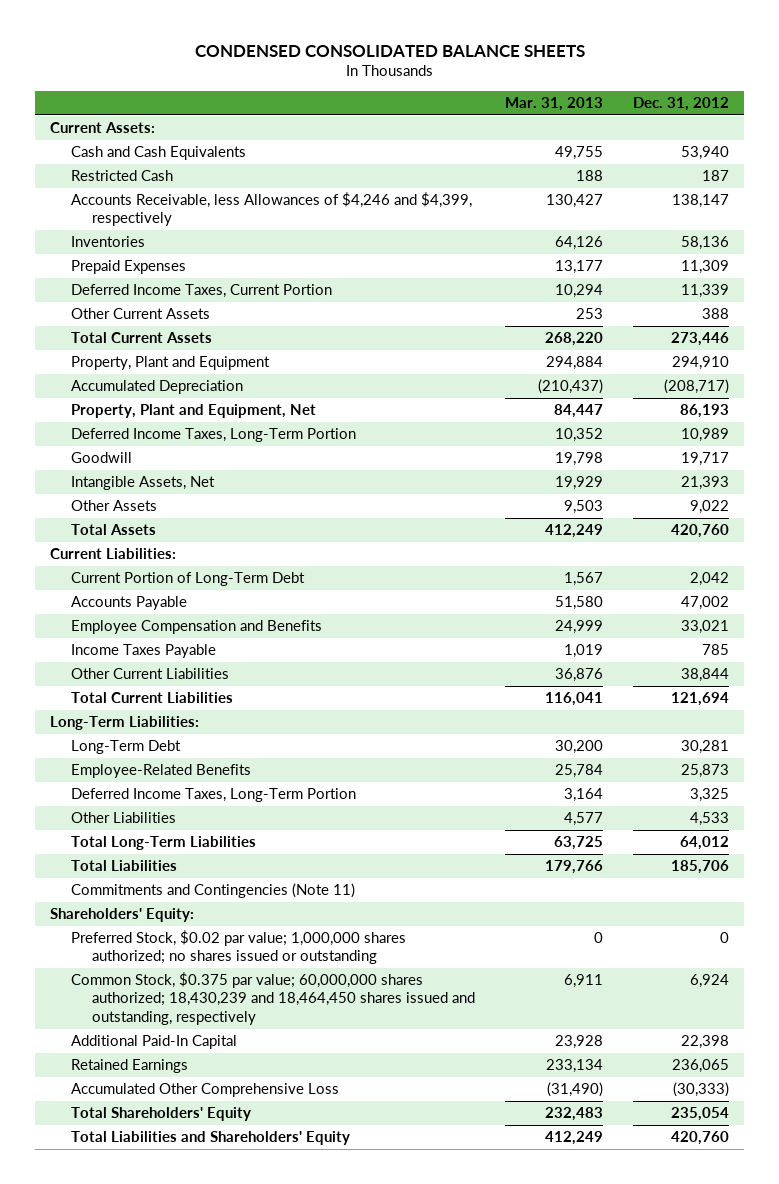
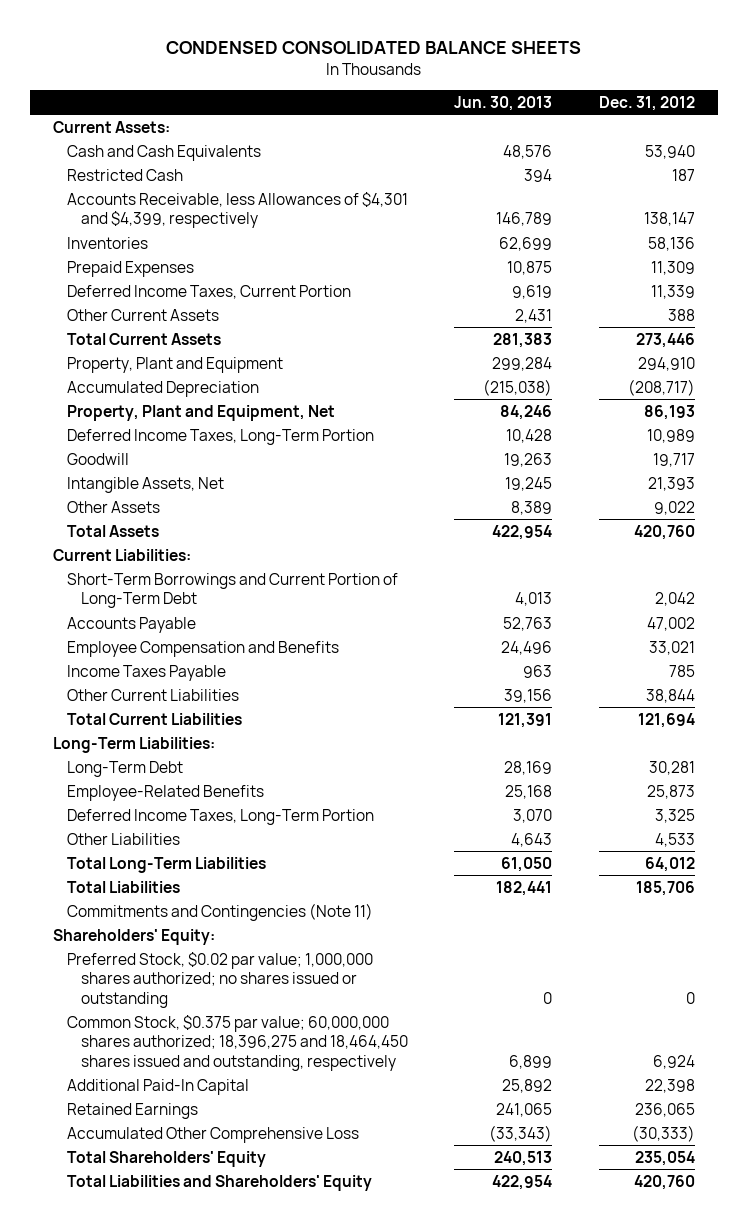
[505,96,604,111] Mar. 31, 2013 -> none
none -> [454,95,553,111] Jun. 30, 2013
[71,192,473,227] Accounts Receivable, less Allowances of $4,246 and $4,399, respectively -> [66,191,408,229] Accounts Receivable, less Allowances of $4,301 and $4,399, respectively
[71,572,306,587] Current Portion of Long-Term Debt -> [66,572,398,609] Short-Term Borrowings and Current Portion of Long-Term Debt
[71,972,476,1025] Common Stock, $0.375 par value; 60,000,000 shares authorized; 18,430,239 and 18,464,450 shares issued and outstanding, respectively -> [66,1014,408,1072] Common Stock, $0.375 par value; 60,000,000 shares authorized; 18,396,275 and 18,464,450 shares issued and outstanding, respectively

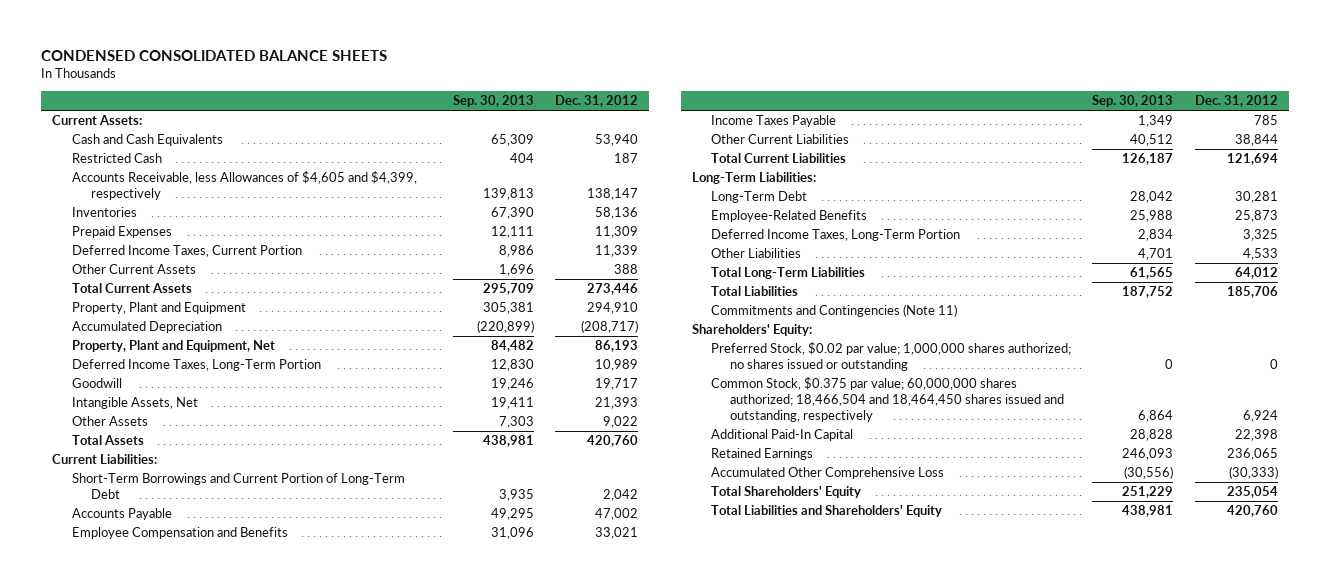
[454,95,553,111] Jun. 30, 2013 -> none
none -> [453,95,535,108] Sep. 30, 2013
[66,191,408,229] Accounts Receivable, less Allowances of $4,301 and $4,399, respectively -> [71,171,417,201] Accounts Receivable, less Allowances of $4,605 and $4,399, respectively
[66,1014,408,1072] Common Stock, $0.375 par value; 60,000,000 shares authorized; 18,396,275 and 18,464,450 shares issued and outstanding, respectively -> [711,377,1065,423] Common Stock, $0.375 par value; 60,000,000 shares authorized; 18,466,504 and 18,464,450 shares issued and outstanding, respectively

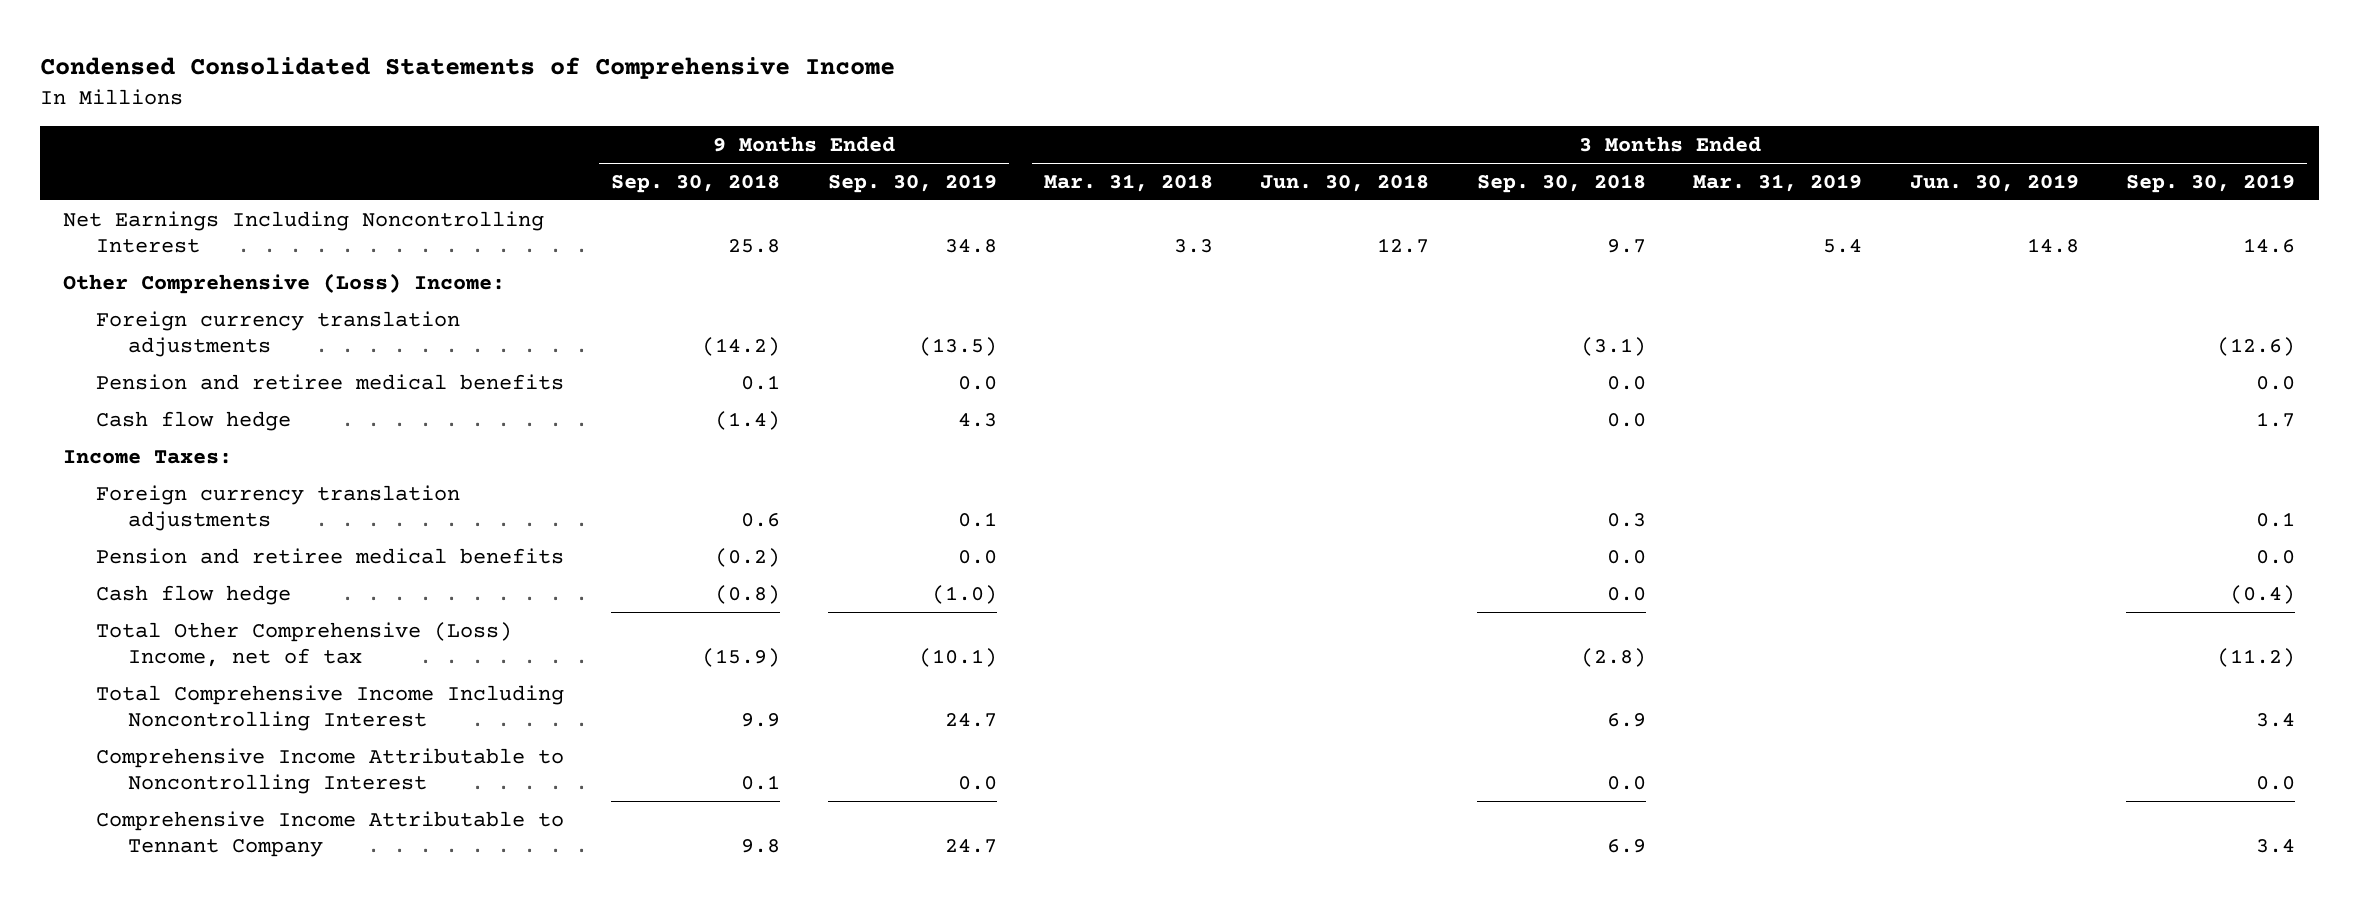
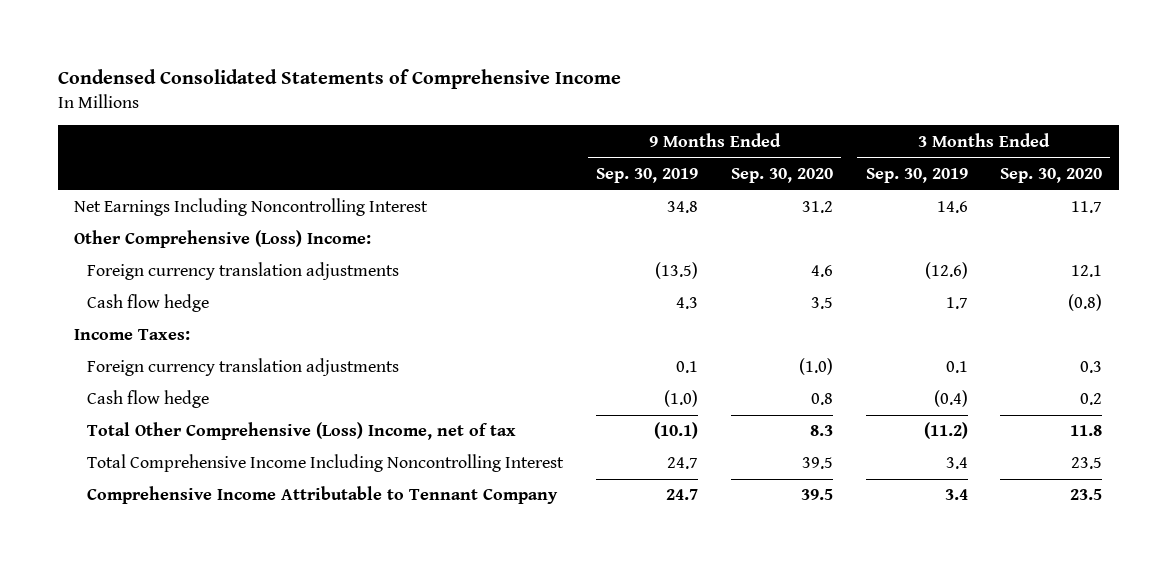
[611,173,781,193] Sep. 30, 2018 -> none
[1044,173,1214,192] Mar. 31, 2018 -> none
[1260,173,1430,192] Jun. 30, 2018 -> none
[1476,173,1646,193] Sep. 30, 2018 -> none
[1693,173,1863,192] Mar. 31, 2019 -> none
[1909,173,2079,192] Jun. 30, 2019 -> none
none -> [730,167,833,183] Sep. 30, 2020
none -> [1000,167,1103,183] Sep. 30, 2020
[95,373,564,390] Pension and retiree medical benefits -> none
[95,547,564,564] Pension and retiree medical benefits -> none
[95,747,564,794] Comprehensive Income Attributable to Noncontrolling Interest -> none

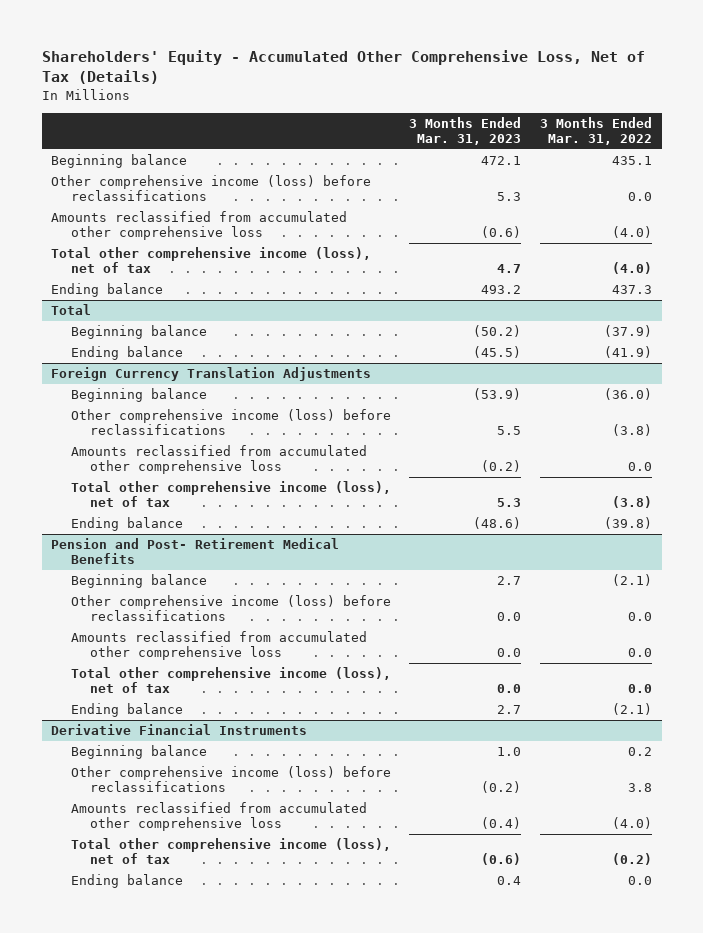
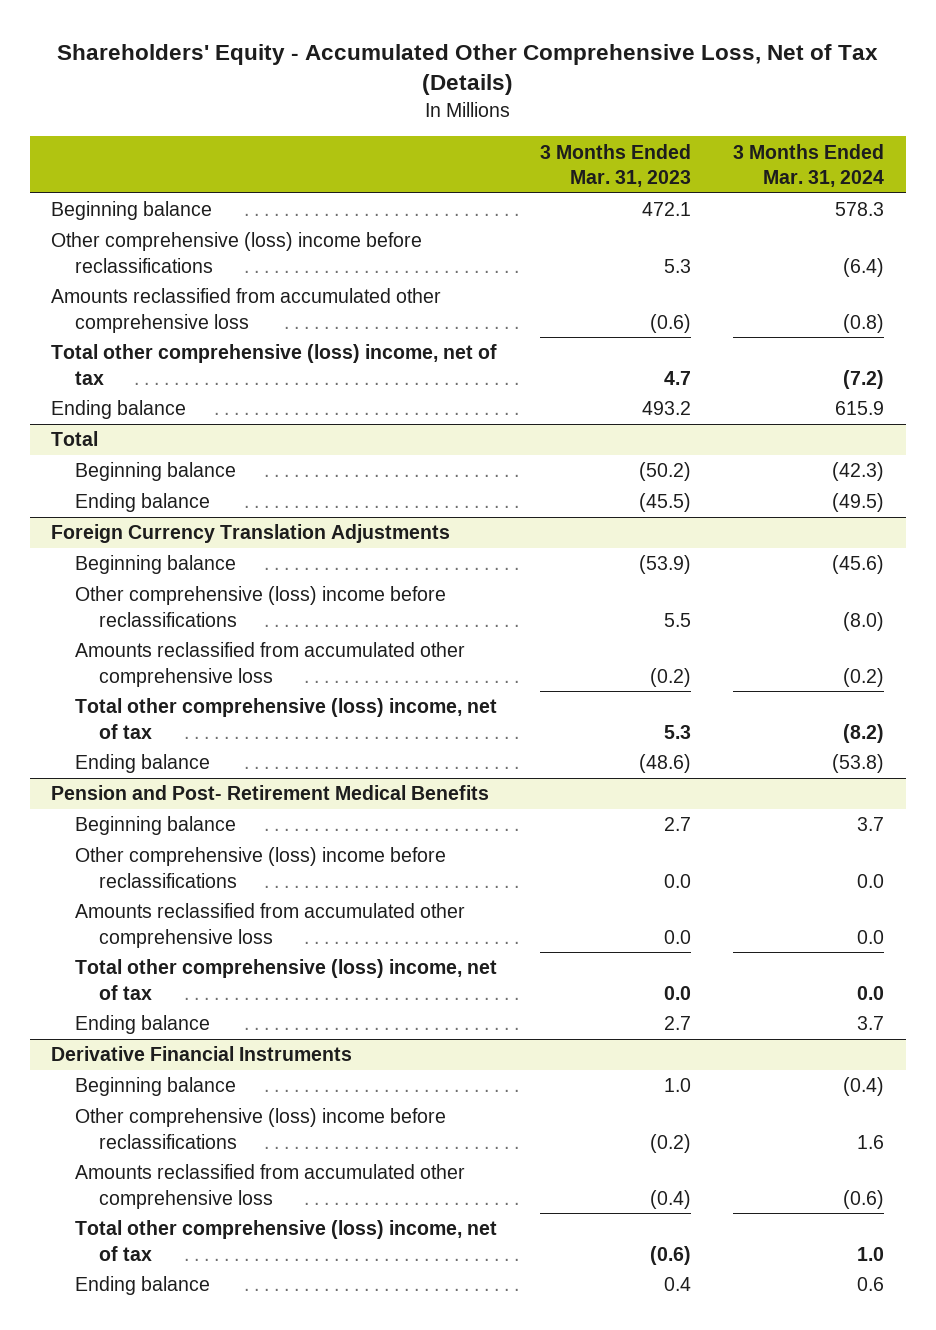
[540,117,653,146] 3 Months Ended Mar. 31, 2022 -> none
none -> [733,143,885,187] 3 Months Ended Mar. 31, 2024
[51,175,372,202] Other comprehensive income (loss) before reclassifications -> [51,232,423,273] Other comprehensive (loss) income before reclassifications
[51,247,372,274] Total other comprehensive income (loss), net of tax -> [51,344,498,385] Total other comprehensive (loss) income, net of tax
[70,409,391,436] Other comprehensive income (loss) before reclassifications -> [75,586,447,627] Other comprehensive (loss) income before reclassifications
[70,481,391,508] Total other comprehensive income (loss), net of tax -> [75,698,498,739] Total other comprehensive (loss) income, net of tax
[70,595,391,622] Other comprehensive income (loss) before reclassifications -> [75,847,447,888] Other comprehensive (loss) income before reclassifications
[70,667,391,694] Total other comprehensive income (loss), net of tax -> [75,959,498,1000] Total other comprehensive (loss) income, net of tax
[70,766,391,793] Other comprehensive income (loss) before reclassifications -> [75,1108,447,1149] Other comprehensive (loss) income before reclassifications
[70,838,391,865] Total other comprehensive income (loss), net of tax -> [75,1220,498,1261] Total other comprehensive (loss) income, net of tax

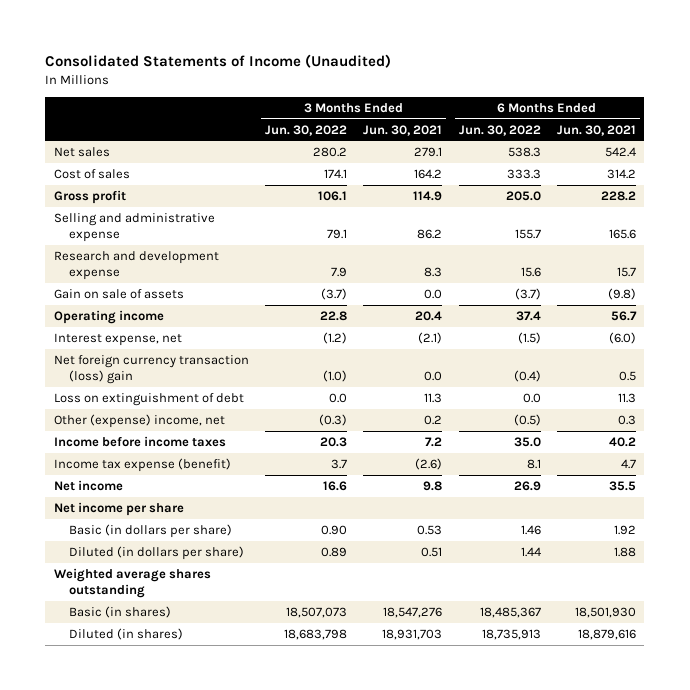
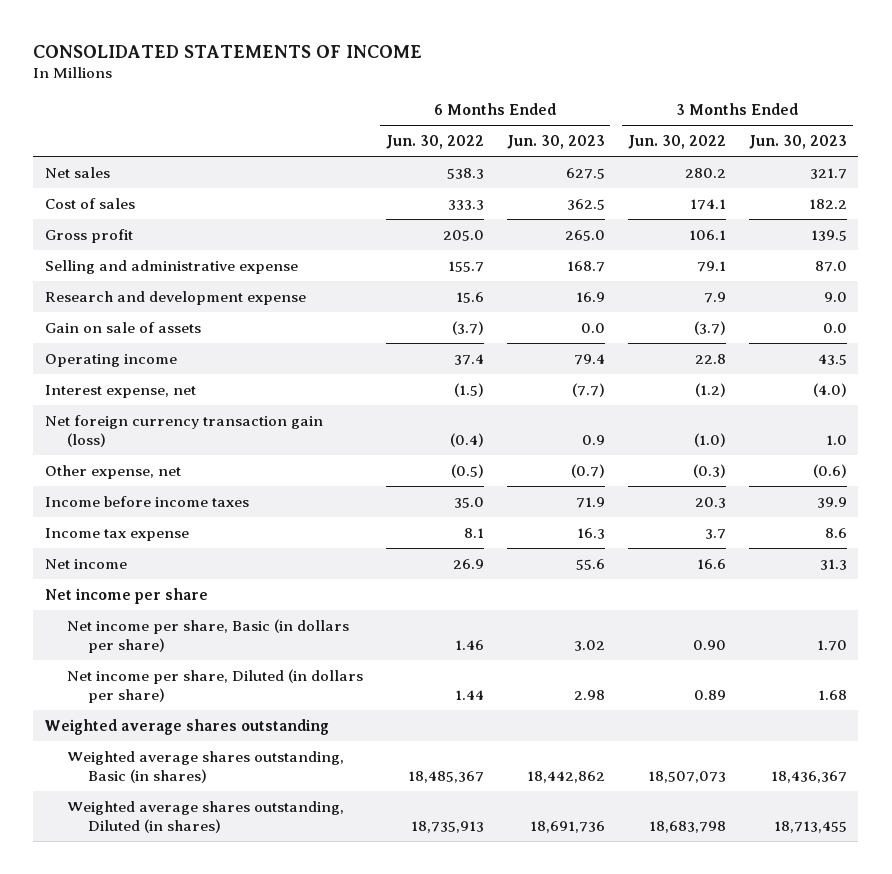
[45,53,392,68] Consolidated Statements of Income (Unaudited) -> [33,44,423,58] CONSOLIDATED STATEMENTS OF INCOME
[363,124,443,136] Jun. 30, 2021 -> none
[557,124,637,136] Jun. 30, 2021 -> none
none -> [506,134,605,149] Jun. 30, 2023
none -> [748,134,847,149] Jun. 30, 2023
[53,393,244,407] Loss on extinguishment of debt -> none
[53,355,249,385] Net foreign currency transaction (loss) gain -> [44,414,323,448] Net foreign currency transaction gain (loss)
[53,414,225,429] Other (expense) income, net -> [44,464,181,479] Other expense, net
[53,458,231,473] Income tax expense (benefit) -> [44,527,189,541] Income tax expense
[69,524,233,539] Basic (in dollars per share) -> [66,618,349,654] Net income per share, Basic (in dollars per share)
[69,546,245,561] Diluted (in dollars per share) -> [66,668,363,704] Net income per share, Diluted (in dollars per share)
[69,606,172,619] Basic (in shares) -> [66,750,344,784] Weighted average shares outstanding, Basic (in shares)
[69,628,184,641] Diluted (in shares) -> [66,800,344,834] Weighted average shares outstanding, Diluted (in shares)

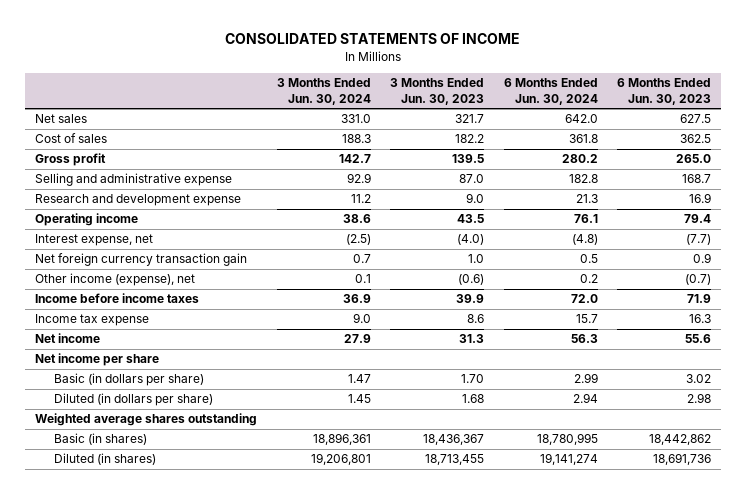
[385,134,484,149] Jun. 30, 2022 -> none
[627,134,726,149] Jun. 30, 2022 -> none
none -> [276,78,371,105] 3 Months Ended Jun. 30, 2024
none -> [503,78,598,105] 6 Months Ended Jun. 30, 2024
[44,321,201,333] Gain on sale of assets -> none
[44,414,323,448] Net foreign currency transaction gain (loss) -> [35,253,248,267] Net foreign currency transaction gain
[44,464,181,479] Other expense, net -> [35,273,196,287] Other income (expense), net
[66,618,349,654] Net income per share, Basic (in dollars per share) -> [54,373,205,387] Basic (in dollars per share)
[66,668,363,704] Net income per share, Diluted (in dollars per share) -> [54,393,214,407] Diluted (in dollars per share)
[66,750,344,784] Weighted average shares outstanding, Basic (in shares) -> [54,433,148,446] Basic (in shares)
[66,800,344,834] Weighted average shares outstanding, Diluted (in shares) -> [54,453,157,466] Diluted (in shares)

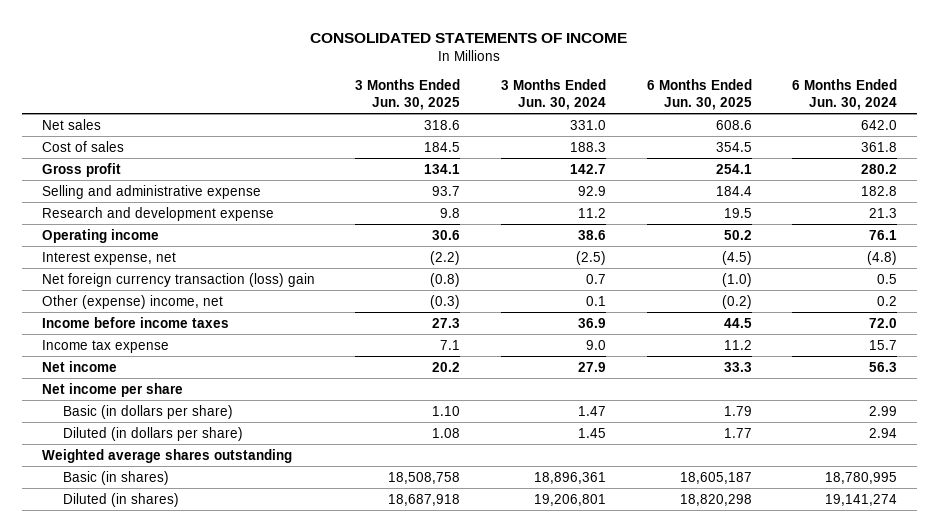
[390,78,485,105] 3 Months Ended Jun. 30, 2023 -> none
[616,78,711,105] 6 Months Ended Jun. 30, 2023 -> none
none -> [355,79,461,110] 3 Months Ended Jun. 30, 2025
none -> [646,79,752,110] 6 Months Ended Jun. 30, 2025
[35,253,248,267] Net foreign currency transaction gain -> [41,272,315,287] Net foreign currency transaction (loss) gain
[35,273,196,287] Other income (expense), net -> [41,294,223,309] Other (expense) income, net

